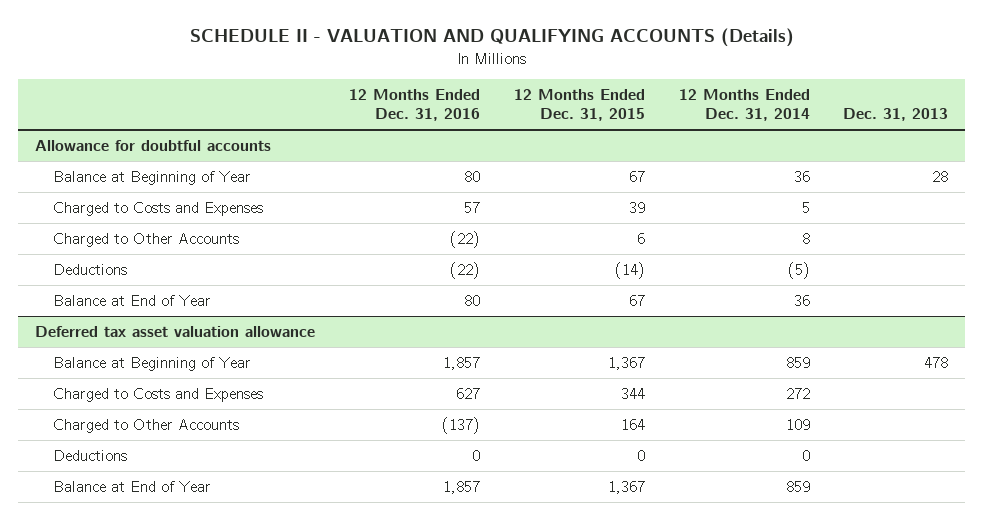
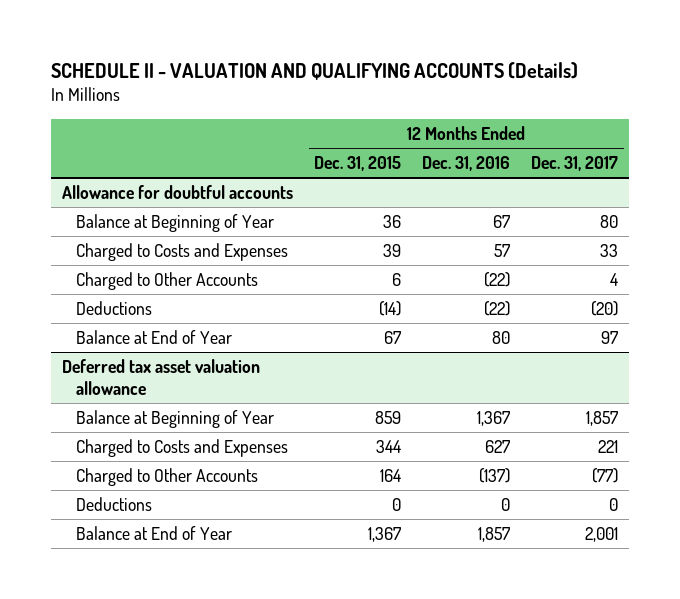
[678,88,810,122] 12 Months Ended Dec. 31, 2014 -> none
[843,108,949,122] Dec. 31, 2013 -> none
none -> [531,156,619,172] Dec. 31, 2017
[464,170,481,182] 80 -> [493,215,511,229] 67
[628,170,645,182] 67 -> [382,215,401,229] 36
[443,356,481,370] 1,857 -> [477,411,511,427] 1,367
[607,356,645,370] 1,367 -> [374,411,401,425] 859

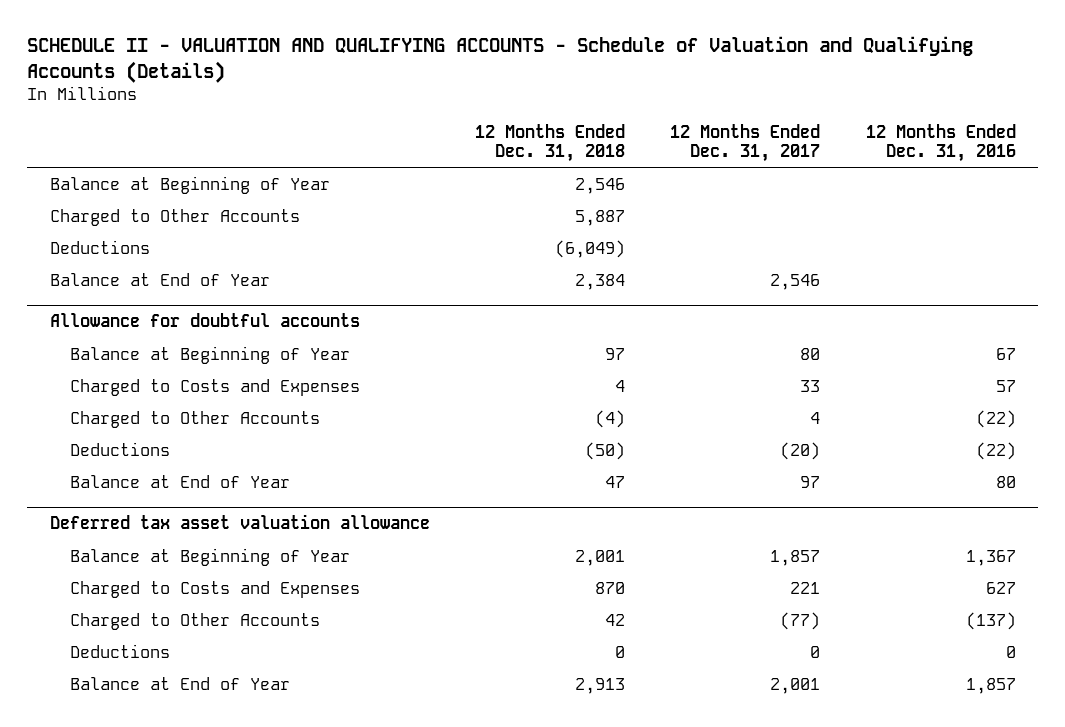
[50,61,578,80] SCHEDULE II - VALUATION AND QUALIFYING ACCOUNTS (Details) -> [26,36,973,83] SCHEDULE II - VALUATION AND QUALIFYING ACCOUNTS - Schedule of Valuation and Qualifying Accounts (Details)
[313,156,401,172] Dec. 31, 2015 -> none
none -> [474,123,625,163] 12 Months Ended Dec. 31, 2018
none -> [49,175,330,194] Balance at Beginning of Year
none -> [49,208,300,226] Charged to Other Accounts
none -> [49,239,150,254] Deductions
none -> [49,272,270,286] Balance at End of Year

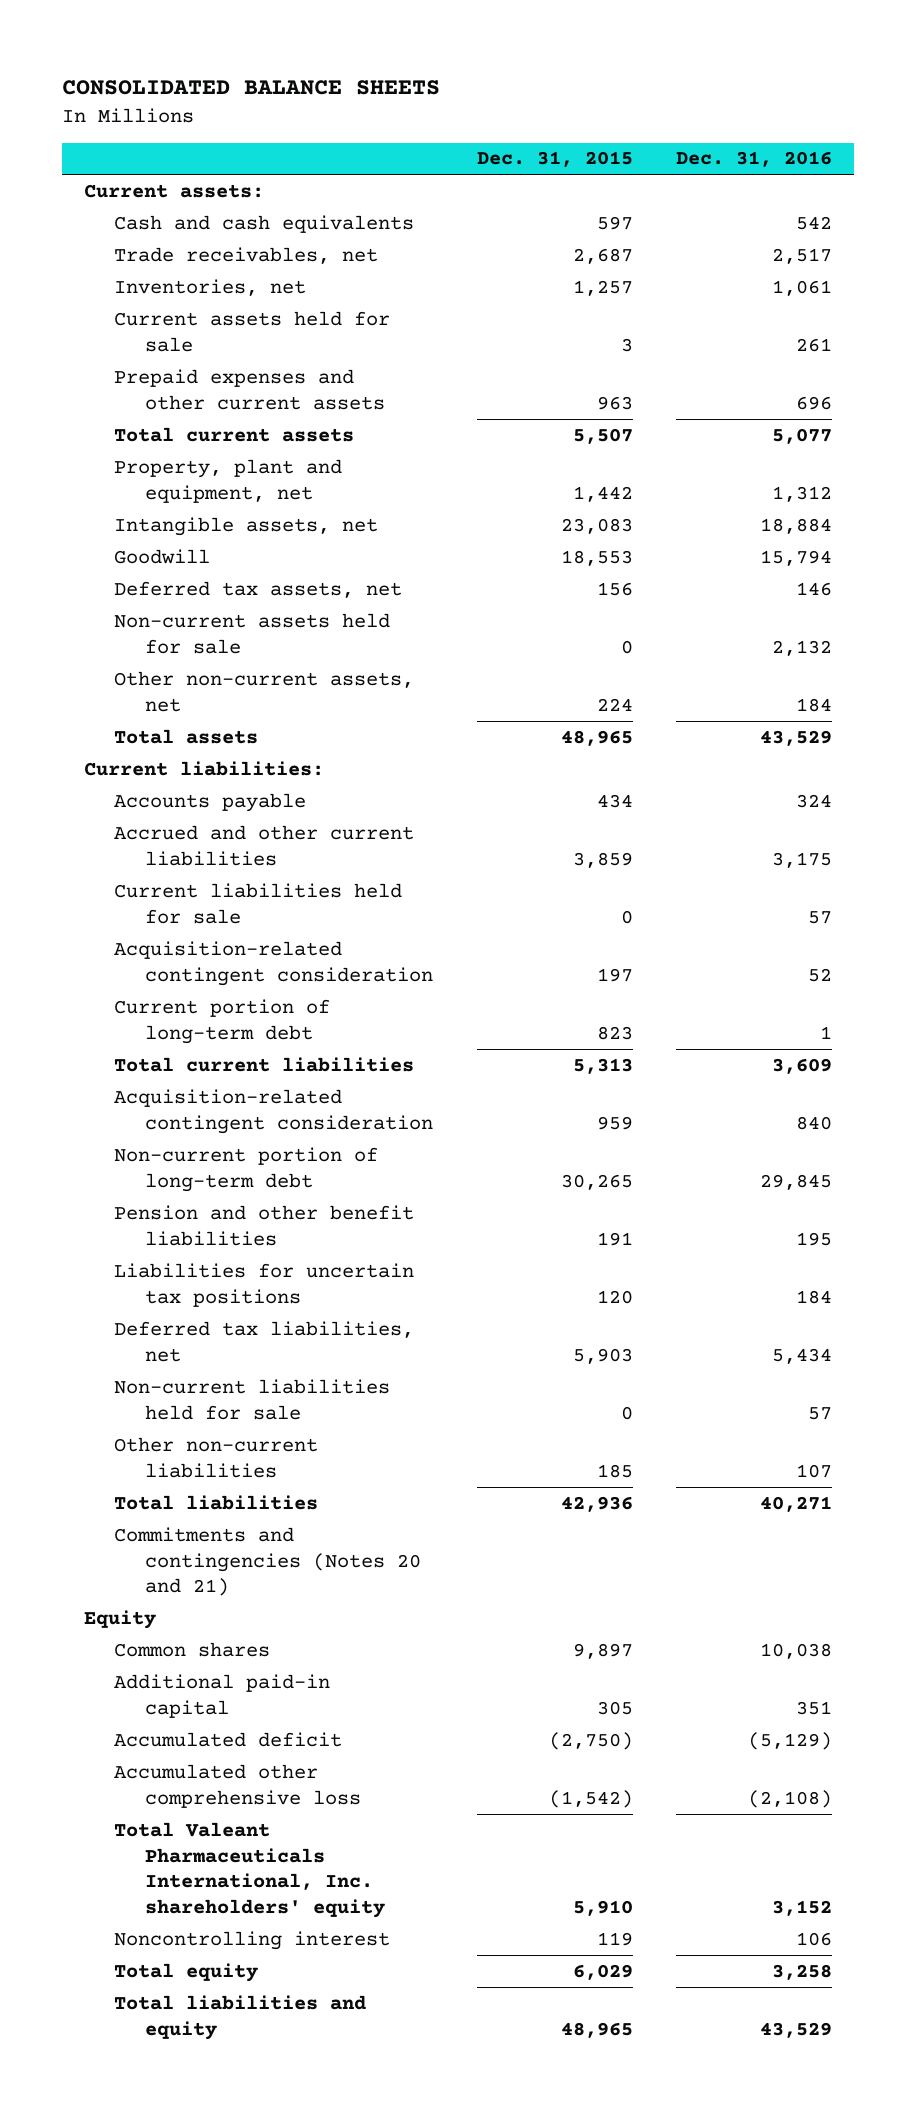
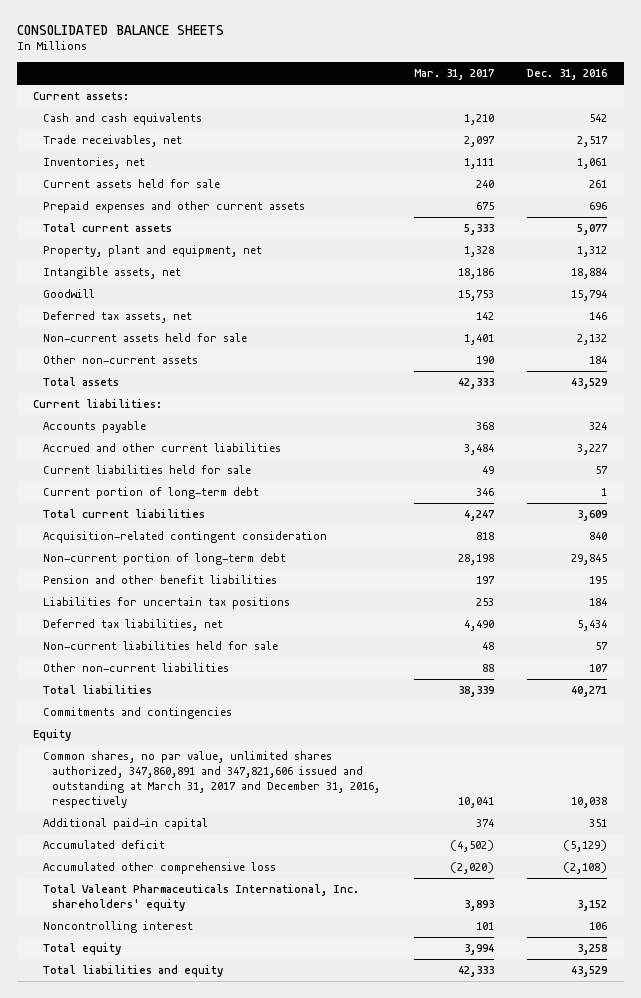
[476,151,633,168] Dec. 31, 2015 -> none
none -> [413,69,494,81] Mar. 31, 2017
[114,670,415,712] Other non-current assets, net -> [42,355,198,365] Other non-current assets
[772,851,833,868] 3,175 -> [577,444,609,456] 3,227
[114,940,433,986] Acquisition-related contingent consideration -> none
[114,1526,421,1597] Commitments and contingencies (Notes 20 and 21) -> [42,707,232,720] Commitments and contingencies
[114,1641,271,1657] Common shares -> [42,751,381,808] Common shares, no par value, unlimited shares authorized, 347,860,891 and 347,821,606 issued and outstanding at March 31, 2017 and December 31, 2016, respectively

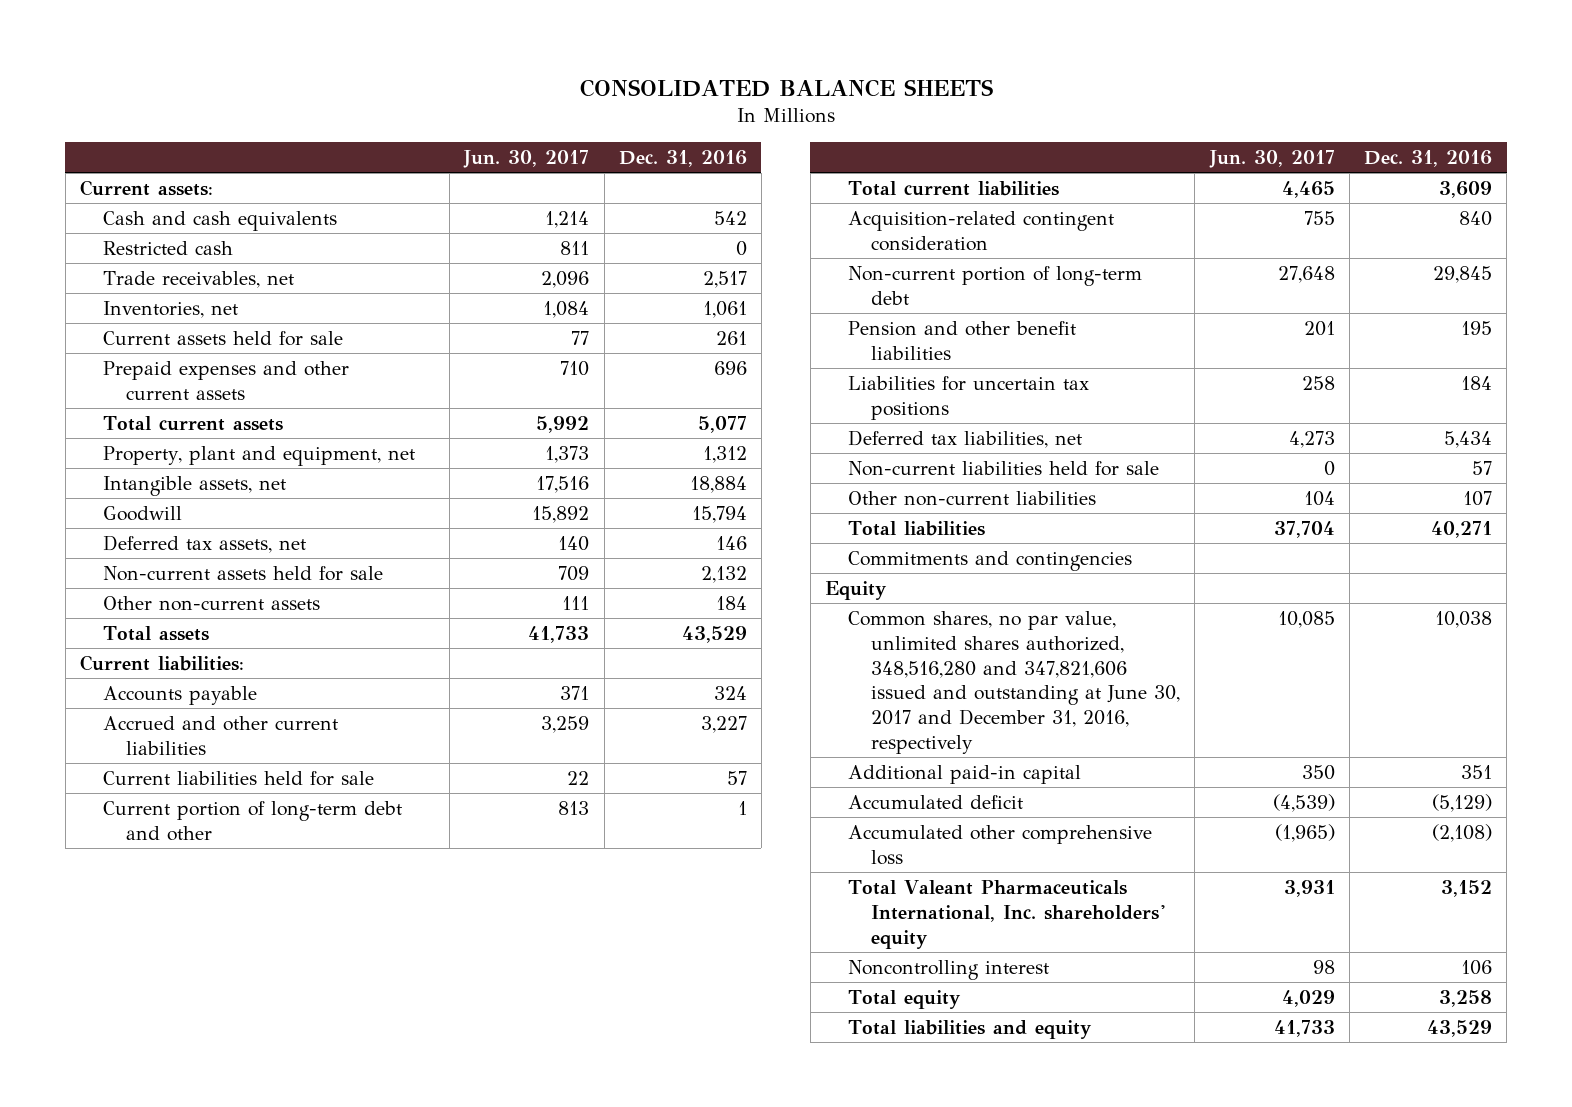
[413,69,494,81] Mar. 31, 2017 -> none
none -> [463,149,590,168] Jun. 30, 2017
none -> [102,240,233,255] Restricted cash
[42,487,259,500] Current portion of long-term debt -> [102,800,402,841] Current portion of long-term debt and other
[42,751,381,808] Common shares, no par value, unlimited shares authorized, 347,860,891 and 347,821,606 issued and outstanding at March 31, 2017 and December 31, 2016, respectively -> [848,610,1181,754] Common shares, no par value, unlimited shares authorized, 348,516,280 and 347,821,606 issued and outstanding at June 30, 2017 and December 31, 2016, respectively

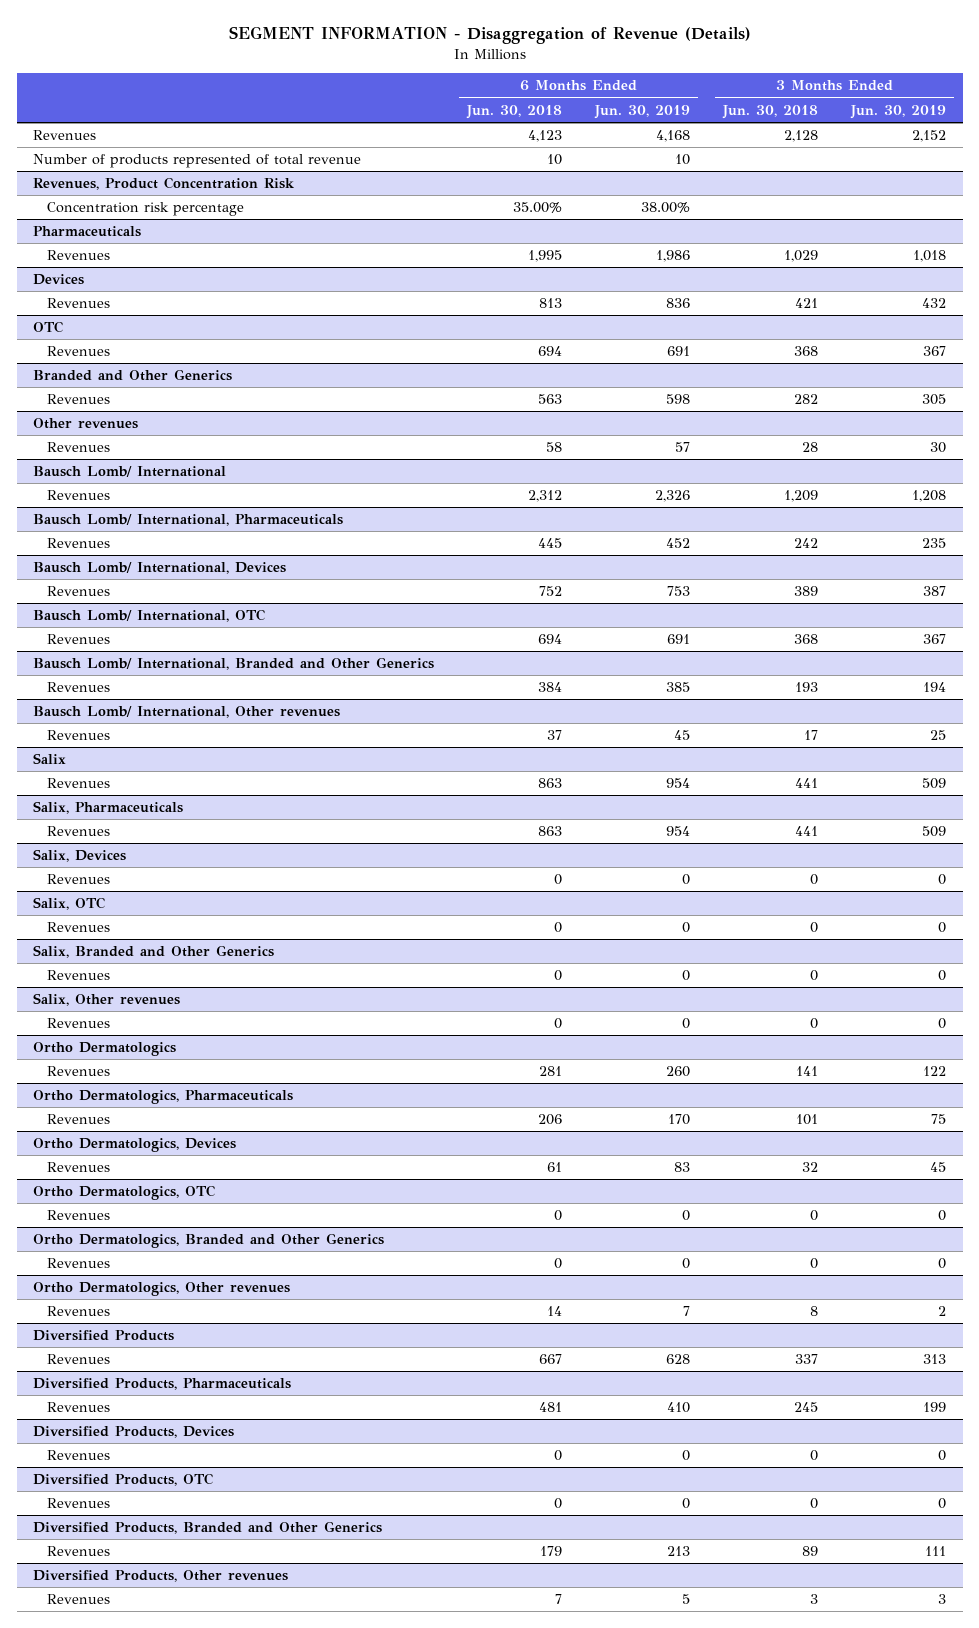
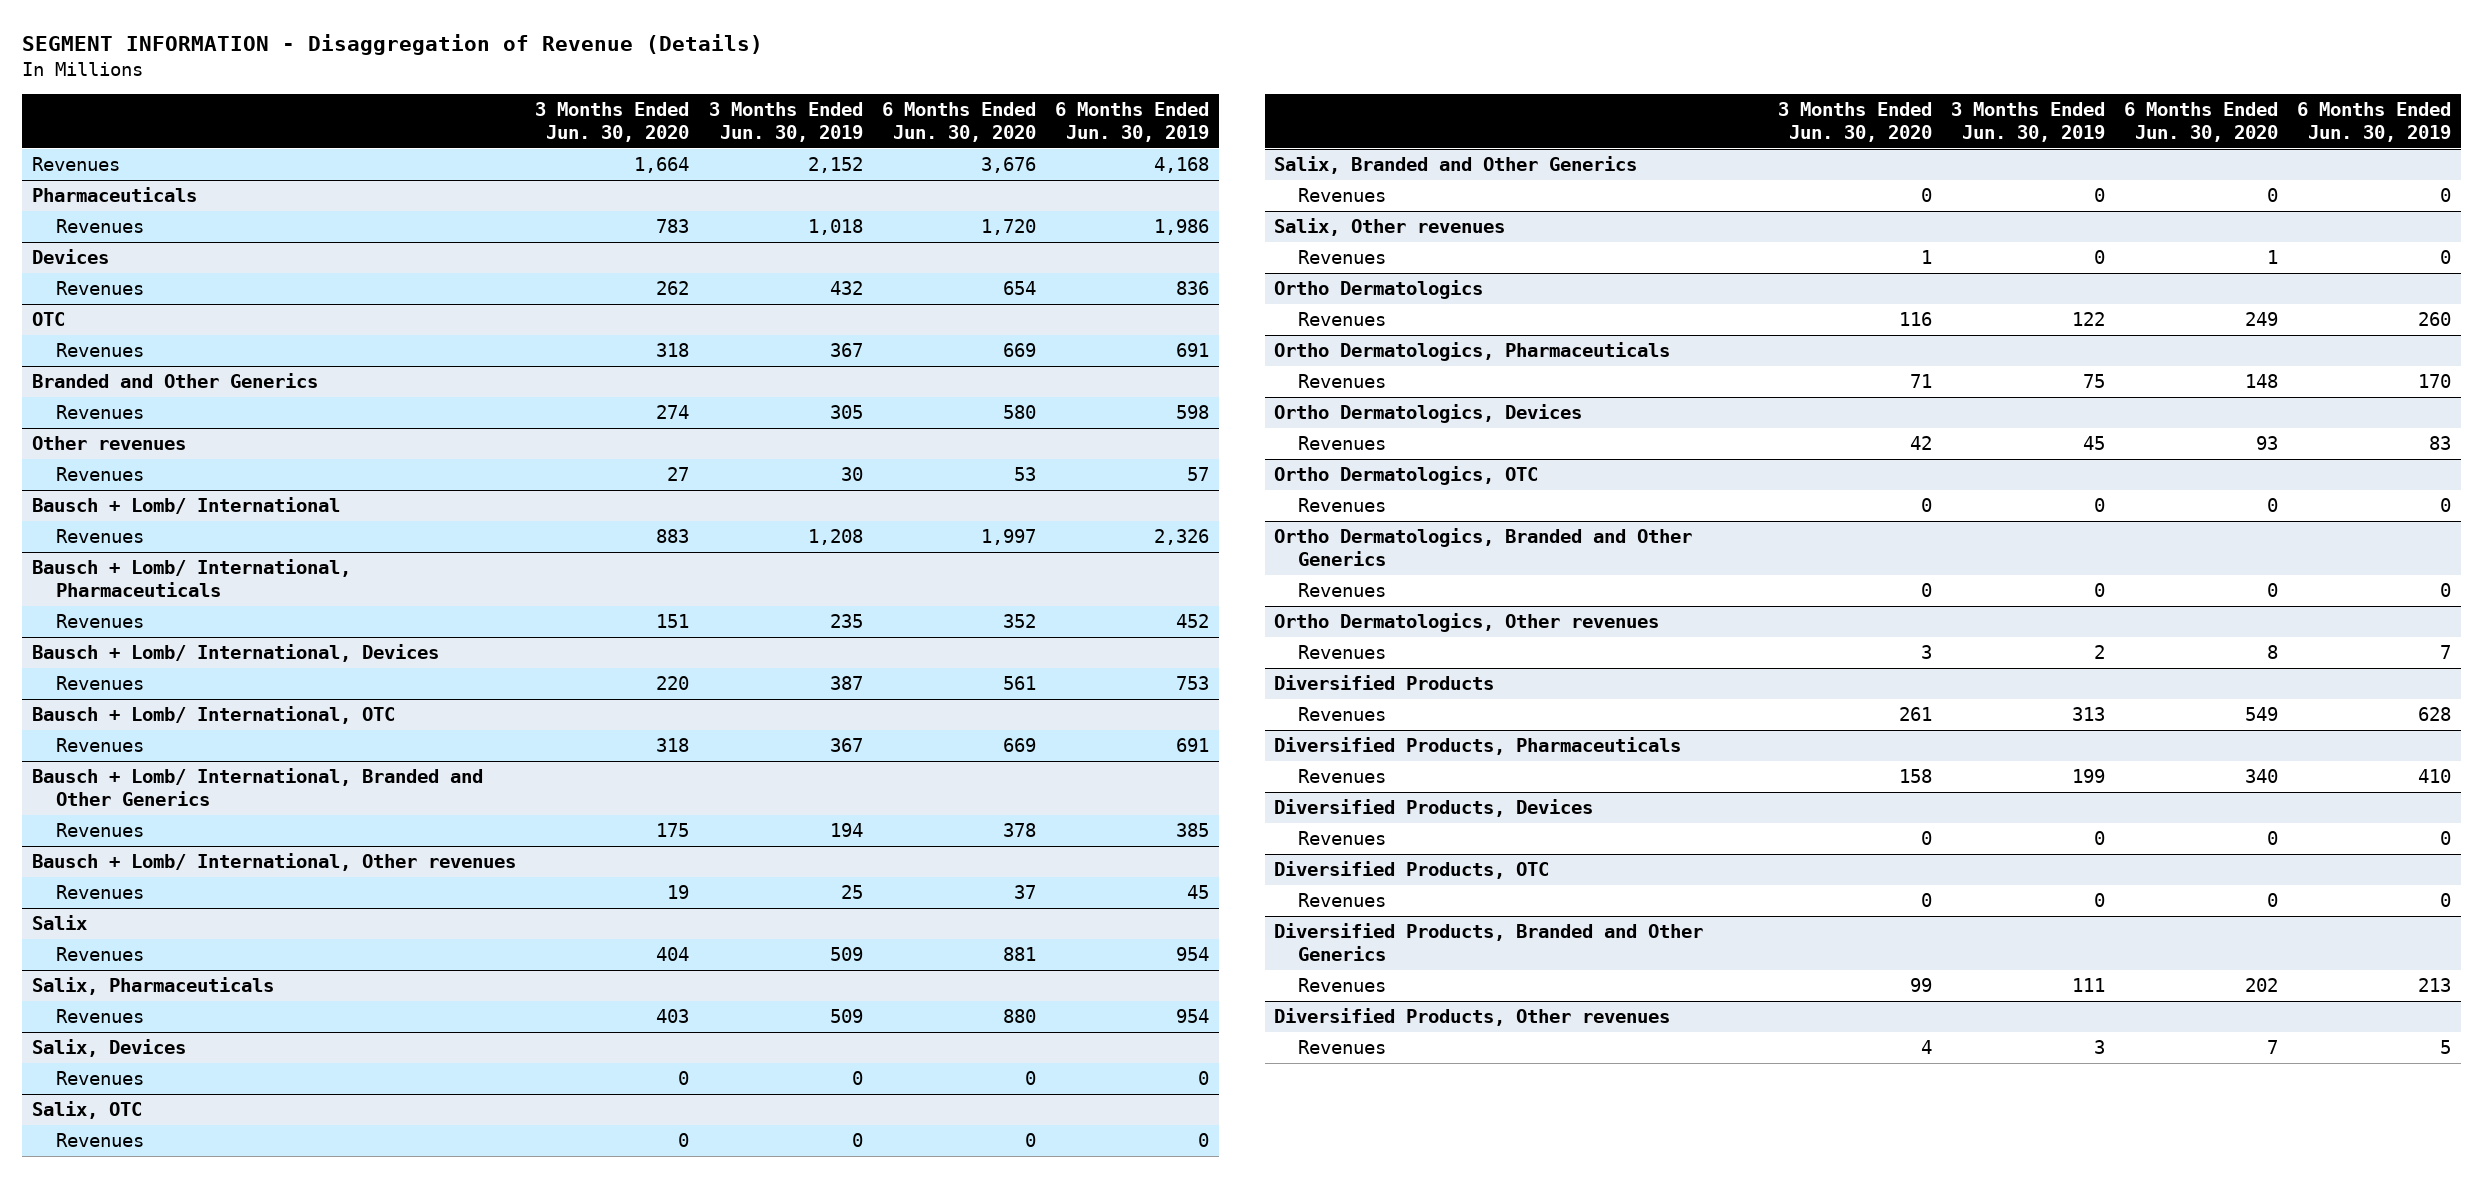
[466,104,563,119] Jun. 30, 2018 -> none
[722,104,819,119] Jun. 30, 2018 -> none
none -> [535,102,690,142] 3 Months Ended Jun. 30, 2020
none -> [881,102,1036,142] 6 Months Ended Jun. 30, 2020
[33,154,362,169] Number of products represented of total revenue -> none
[33,177,296,191] Revenues, Product Concentration Risk -> none
[47,202,245,217] Concentration risk percentage -> none
[33,466,227,478] Bausch Lomb/ International -> [32,497,341,515] Bausch + Lomb/ International
[33,514,344,527] Bausch Lomb/ International, Pharmaceuticals -> [32,559,352,597] Bausch + Lomb/ International, Pharmaceuticals
[33,562,287,575] Bausch Lomb/ International, Devices -> [32,644,440,663] Bausch + Lomb/ International, Devices
[33,609,266,623] Bausch Lomb/ International, OTC -> [32,706,396,725] Bausch + Lomb/ International, OTC
[33,657,435,671] Bausch Lomb/ International, Branded and Other Generics -> [32,768,484,806] Bausch + Lomb/ International, Branded and Other Generics
[33,706,341,719] Bausch Lomb/ International, Other revenues -> [32,853,517,872] Bausch + Lomb/ International, Other revenues

